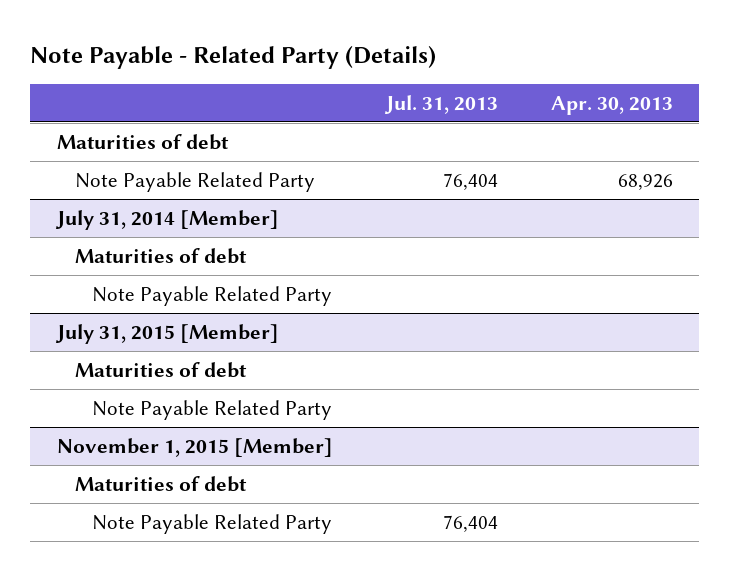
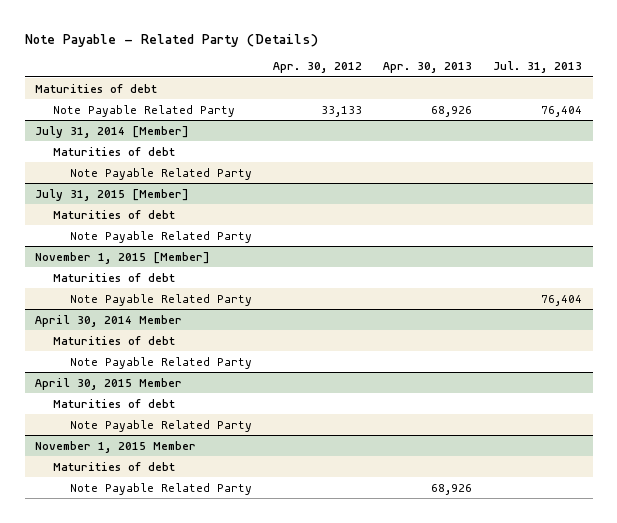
none -> [273,62,363,74] Apr. 30, 2012
none -> [35,314,183,327] April 30, 2014 Member
none -> [52,335,175,345] Maturities of debt
none -> [70,356,253,369] Note Payable Related Party
none -> [35,377,183,390] April 30, 2015 Member
none -> [52,398,175,408] Maturities of debt
none -> [70,419,253,432] Note Payable Related Party
none -> [35,440,197,453] November 1, 2015 Member
none -> [52,461,175,471] Maturities of debt
none -> [70,482,253,495] Note Payable Related Party

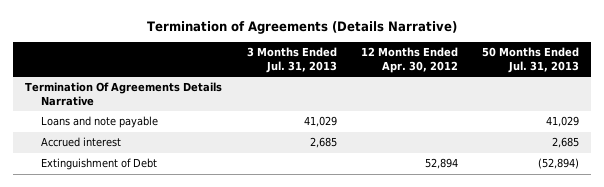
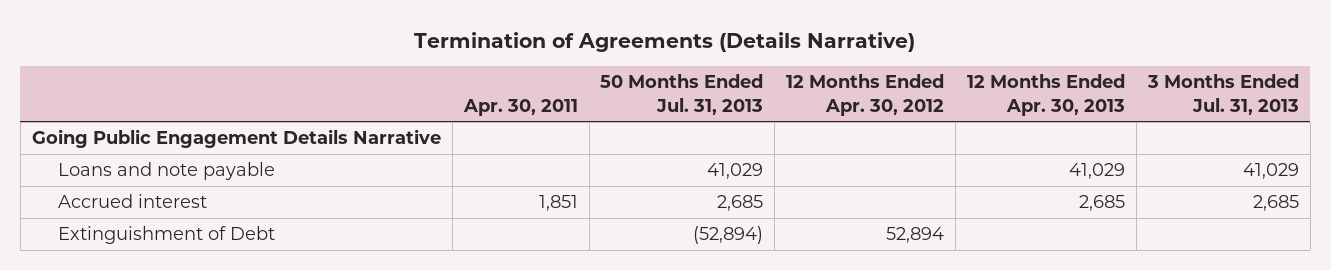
none -> [462,98,578,116] Apr. 30, 2011
none -> [967,74,1126,116] 12 Months Ended Apr. 30, 2013
[25,82,223,106] Termination Of Agreements Details Narrative -> [31,129,441,149] Going Public Engagement Details Narrative

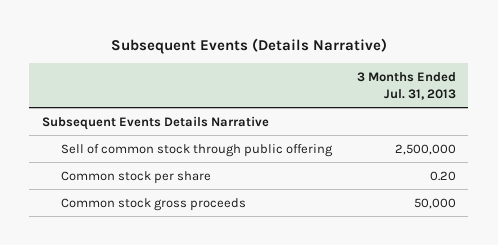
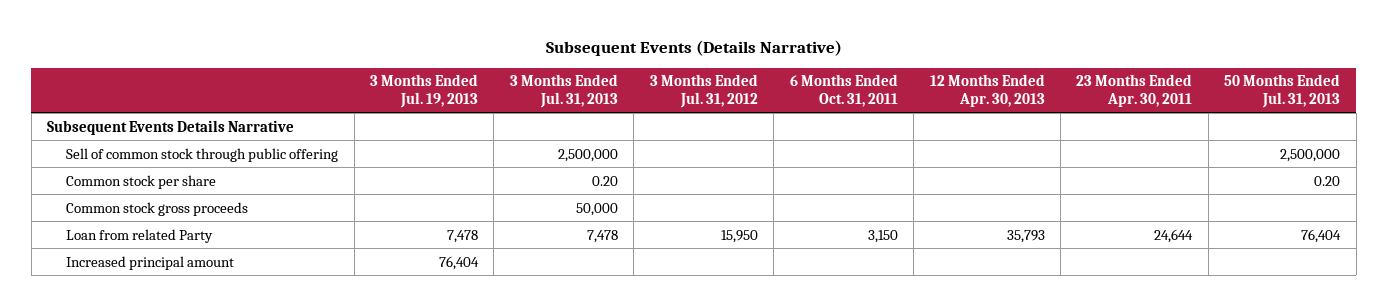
none -> [370,74,479,108] 3 Months Ended Jul. 19, 2013
none -> [649,74,758,108] 3 Months Ended Jul. 31, 2012
none -> [789,74,898,107] 6 Months Ended Oct. 31, 2011
none -> [929,74,1045,107] 12 Months Ended Apr. 30, 2013
none -> [1076,74,1193,107] 23 Months Ended Apr. 30, 2011
none -> [1224,74,1341,108] 50 Months Ended Jul. 31, 2013
none -> [66,228,214,243] Loan from related Party
none -> [66,255,235,270] Increased principal amount

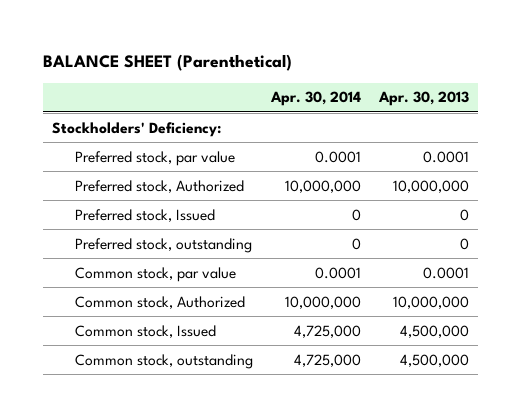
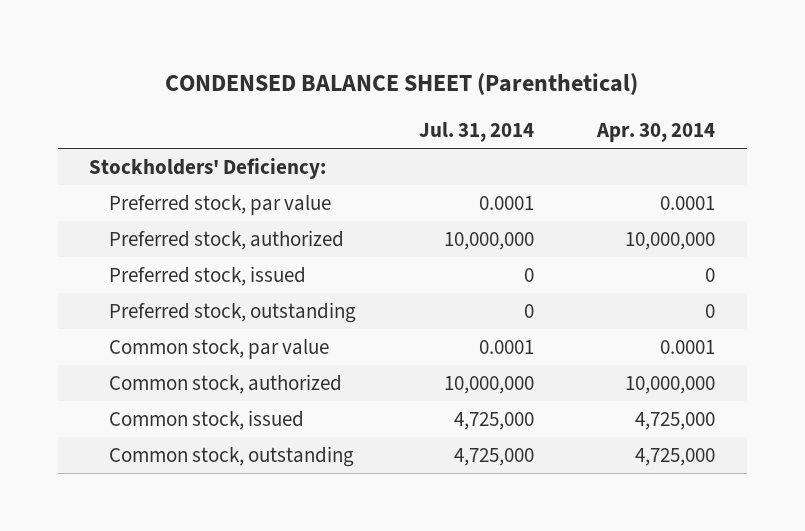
[43,54,293,72] BALANCE SHEET (Parenthetical) -> [165,72,639,95] CONDENSED BALANCE SHEET (Parenthetical)
[377,91,469,107] Apr. 30, 2013 -> none
none -> [419,121,535,142] Jul. 31, 2014
[75,179,245,193] Preferred stock, Authorized -> [109,230,345,251] Preferred stock, authorized
[75,208,216,222] Preferred stock, Issued -> [109,266,307,287] Preferred stock, issued
[75,295,246,309] Common stock, Authorized -> [109,374,343,395] Common stock, authorized
[75,324,217,338] Common stock, Issued -> [109,410,305,431] Common stock, issued

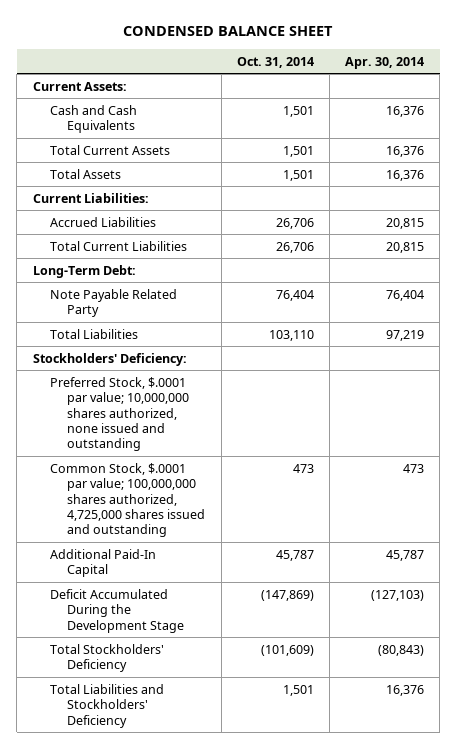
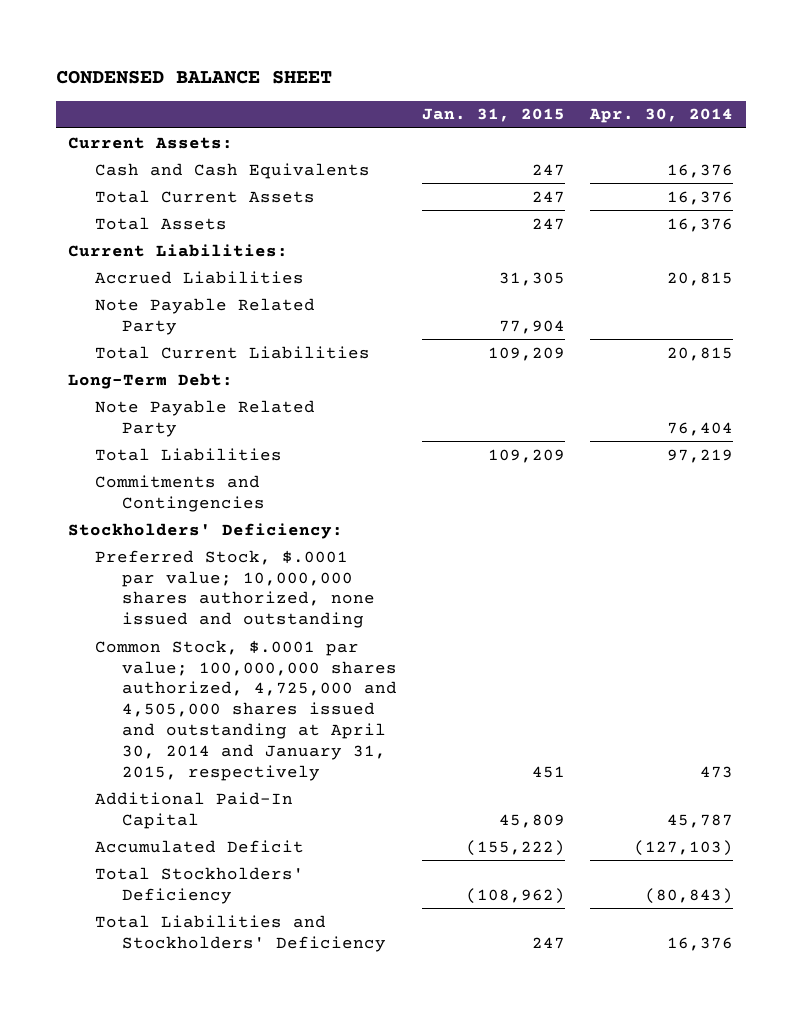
[236,56,314,68] Oct. 31, 2014 -> none
none -> [421,108,565,123] Jan. 31, 2015
none -> [94,297,315,335] Note Payable Related Party
none -> [94,474,265,512] Commitments and Contingencies
[49,462,206,538] Common Stock, $.0001 par value; 100,000,000 shares authorized, 4,725,000 shares issued and outstanding -> [94,639,397,781] Common Stock, $.0001 par value; 100,000,000 shares authorized, 4,725,000 and 4,505,000 shares issued and outstanding at April 30, 2014 and January 31, 2015, respectively
[49,588,185,633] Deficit Accumulated During the Development Stage -> [94,839,304,853] Accumulated Deficit

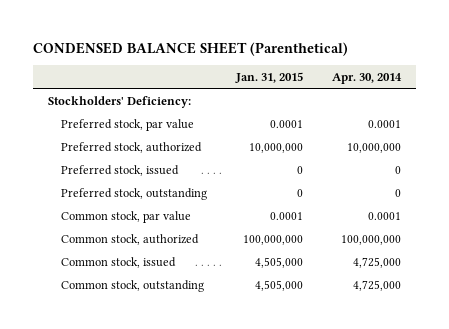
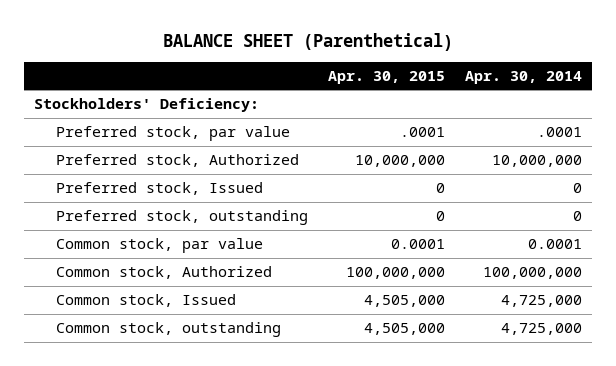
[33,41,349,56] CONDENSED BALANCE SHEET (Parenthetical) -> [162,32,453,51] BALANCE SHEET (Parenthetical)
[235,71,304,83] Jan. 31, 2015 -> none
none -> [328,71,446,85] Apr. 30, 2015
[368,119,402,128] 0.0001 -> [536,127,582,138] .0001
[61,141,203,153] Preferred stock, authorized -> [56,154,300,168] Preferred stock, Authorized
[61,164,180,176] Preferred stock, issued -> [56,182,264,196] Preferred stock, Issued
[61,233,200,245] Common stock, authorized -> [56,266,273,280] Common stock, Authorized
[61,256,177,268] Common stock, issued -> [56,294,237,308] Common stock, Issued

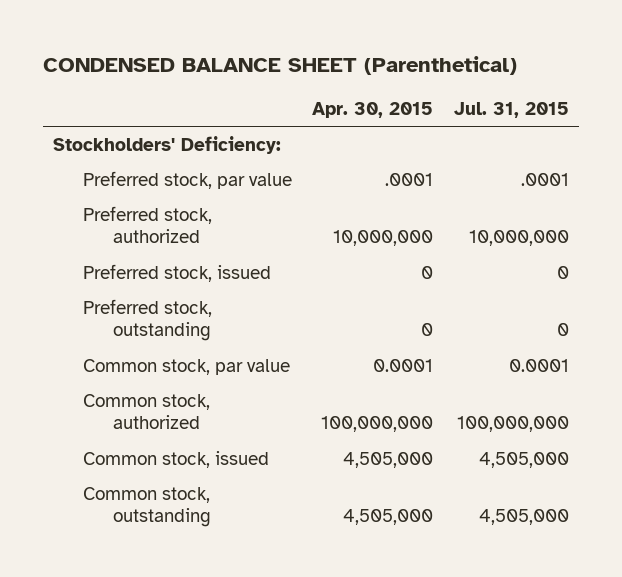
[162,32,453,51] BALANCE SHEET (Parenthetical) -> [43,56,518,76] CONDENSED BALANCE SHEET (Parenthetical)
[464,71,582,85] Apr. 30, 2014 -> none
none -> [453,101,569,118] Jul. 31, 2015
[56,154,300,168] Preferred stock, Authorized -> [83,206,213,244] Preferred stock, authorized
[56,182,264,196] Preferred stock, Issued -> [83,264,272,283] Preferred stock, issued
[56,266,273,280] Common stock, Authorized -> [83,394,211,430] Common stock, authorized
[56,294,237,308] Common stock, Issued -> [83,451,270,469] Common stock, issued

